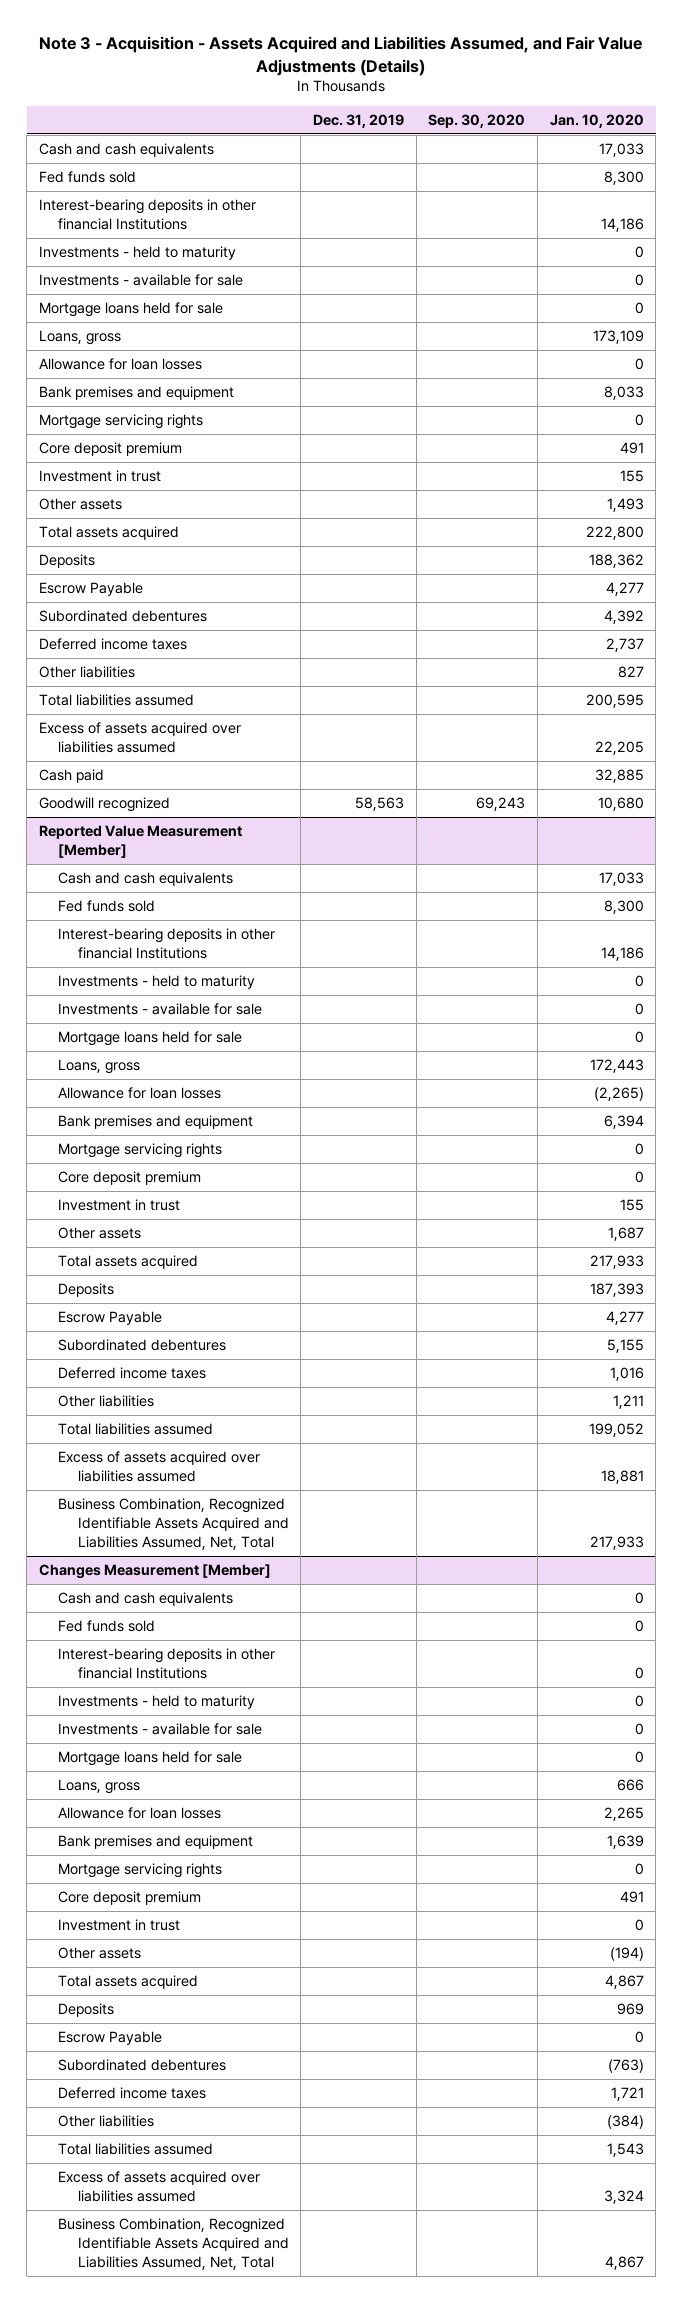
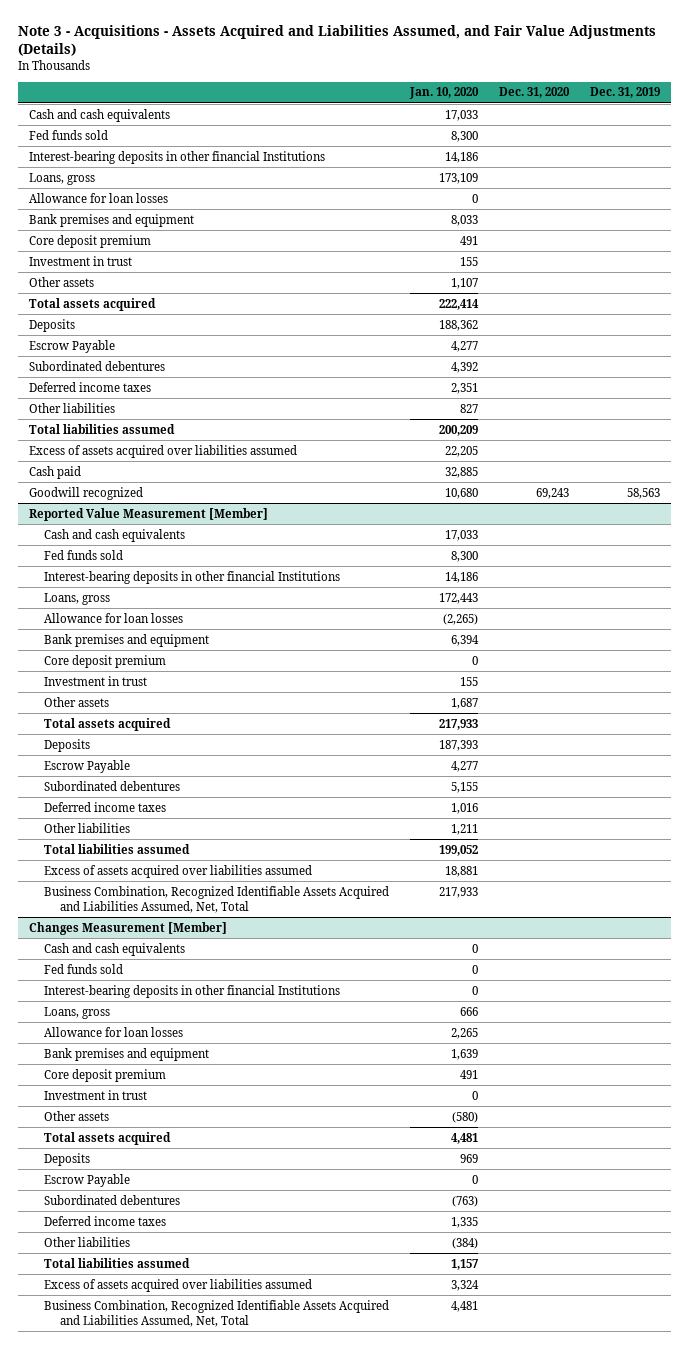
[39,36,643,76] Note 3 - Acquisition - Assets Acquired and Liabilities Assumed, and Fair Value Adjustments (Details) -> [17,25,656,57] Note 3 - Acquisitions - Assets Acquired and Liabilities Assumed, and Fair Value Adjustments (Details)
[428,113,526,128] Sep. 30, 2020 -> none
none -> [499,87,571,99] Dec. 31, 2020
[39,246,237,261] Investments - held to maturity -> none
[39,274,244,287] Investments - available for sale -> none
[39,302,224,318] Mortgage loans held for sale -> none
[39,414,204,430] Mortgage servicing rights -> none
[606,498,644,513] 1,493 -> [451,277,479,289] 1,107
[585,526,644,541] 222,800 -> [439,298,480,310] 222,414
[605,638,644,653] 2,737 -> [451,382,479,394] 2,351
[585,694,644,709] 200,595 -> [439,424,479,436] 200,209
[58,975,256,990] Investments - held to maturity -> none
[58,1003,263,1016] Investments - available for sale -> none
[58,1031,243,1047] Mortgage loans held for sale -> none
[58,1143,223,1159] Mortgage servicing rights -> none
[58,1695,256,1710] Investments - held to maturity -> none
[58,1723,263,1736] Investments - available for sale -> none
[58,1751,243,1767] Mortgage loans held for sale -> none
[58,1863,223,1879] Mortgage servicing rights -> none
[609,1947,644,1962] (194) -> [452,1111,479,1123] (580)
[604,1975,644,1990] 4,867 -> [451,1132,479,1144] 4,481
[610,2087,644,2102] 1,721 -> [451,1216,479,1228] 1,335
[606,2143,644,2158] 1,543 -> [451,1258,480,1270] 1,157
[604,2255,644,2270] 4,867 -> [451,1300,479,1312] 4,481

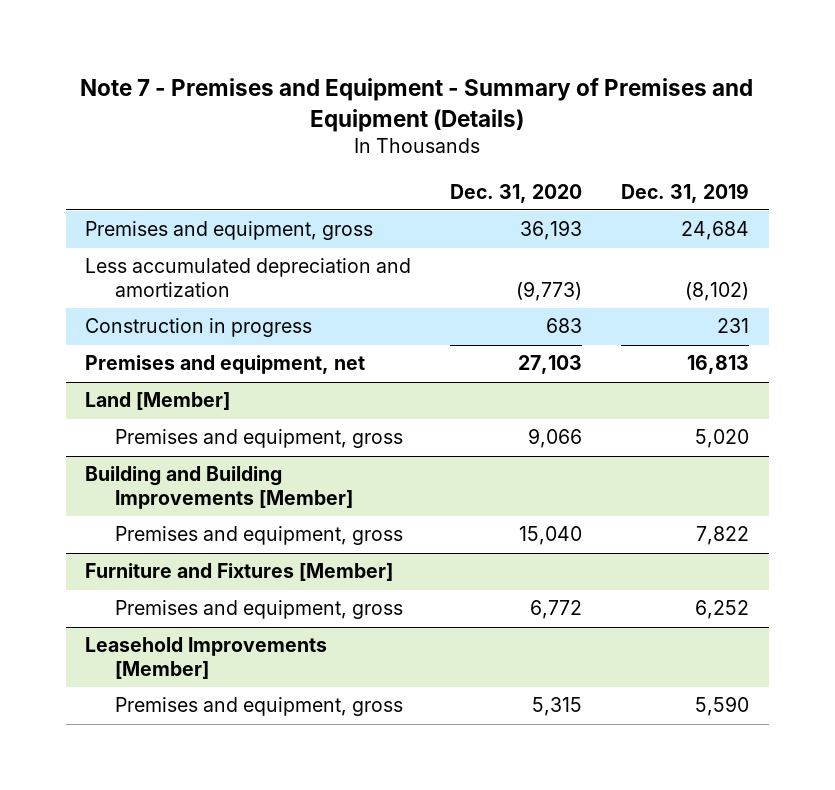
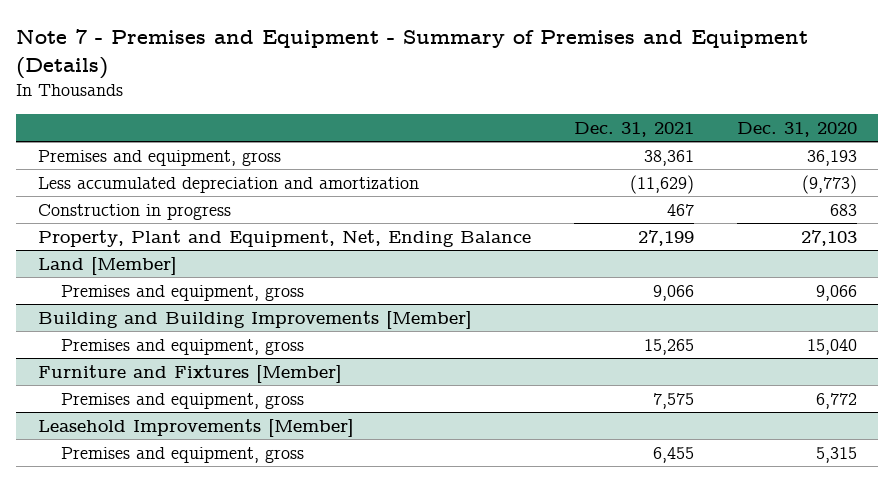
[621,182,750,203] Dec. 31, 2019 -> none
none -> [573,122,694,138] Dec. 31, 2021
[85,355,366,375] Premises and equipment, net -> [37,229,531,247] Property, Plant and Equipment, Net, Ending Balance

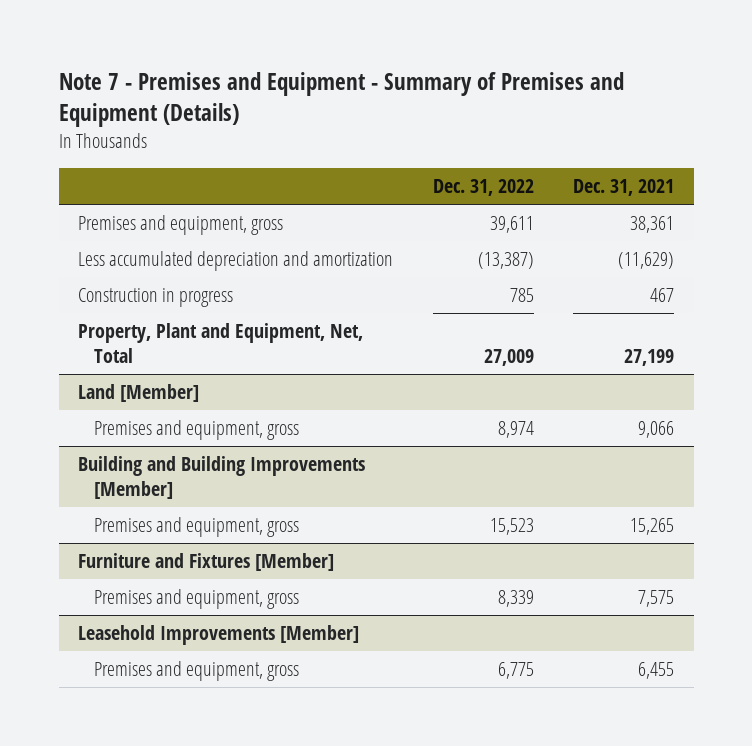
[736,122,857,138] Dec. 31, 2020 -> none
none -> [432,178,534,196] Dec. 31, 2022
[37,229,531,247] Property, Plant and Equipment, Net, Ending Balance -> [78,323,364,363] Property, Plant and Equipment, Net, Total

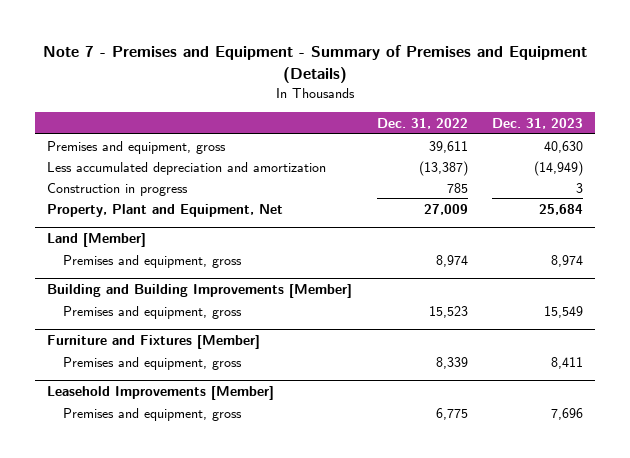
[572,178,674,196] Dec. 31, 2021 -> none
none -> [491,118,583,130] Dec. 31, 2023
[78,323,364,363] Property, Plant and Equipment, Net, Total -> [47,203,284,217] Property, Plant and Equipment, Net

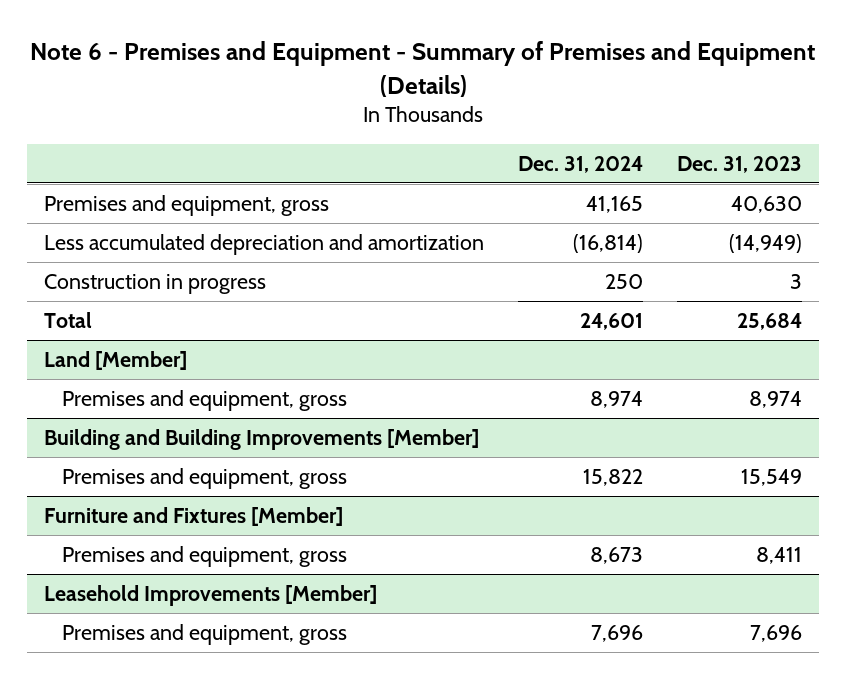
[43,45,588,84] Note 7 - Premises and Equipment - Summary of Premises and Equipment (Details) -> [30,41,816,97] Note 6 - Premises and Equipment - Summary of Premises and Equipment (Details)
[376,118,468,130] Dec. 31, 2022 -> none
none -> [518,155,644,173] Dec. 31, 2024
[47,203,284,217] Property, Plant and Equipment, Net -> [44,312,93,329] Total

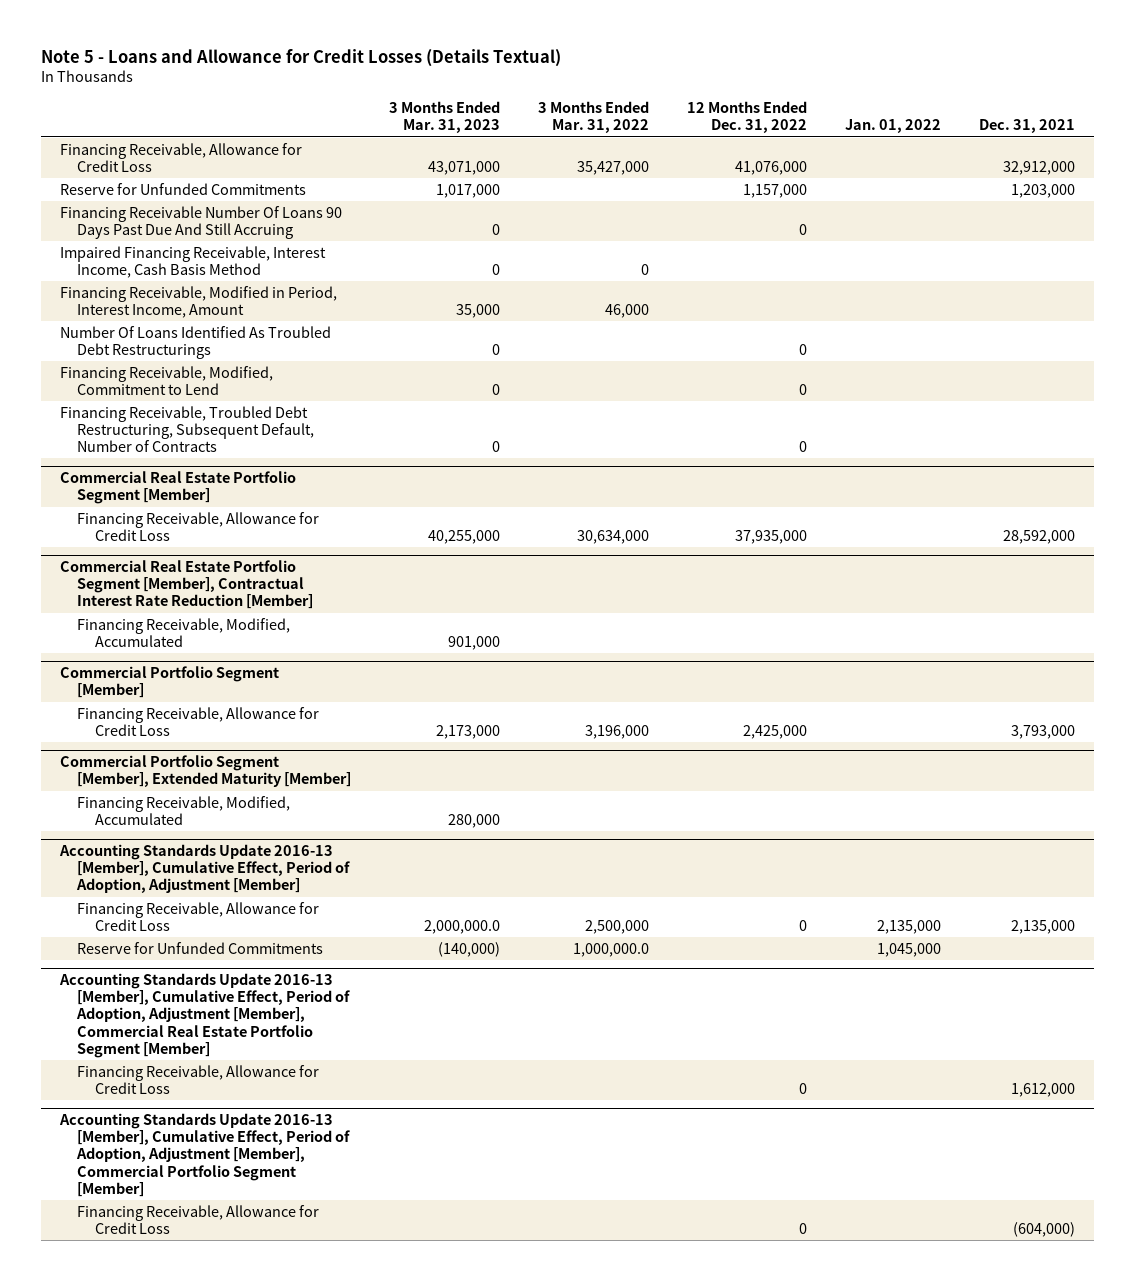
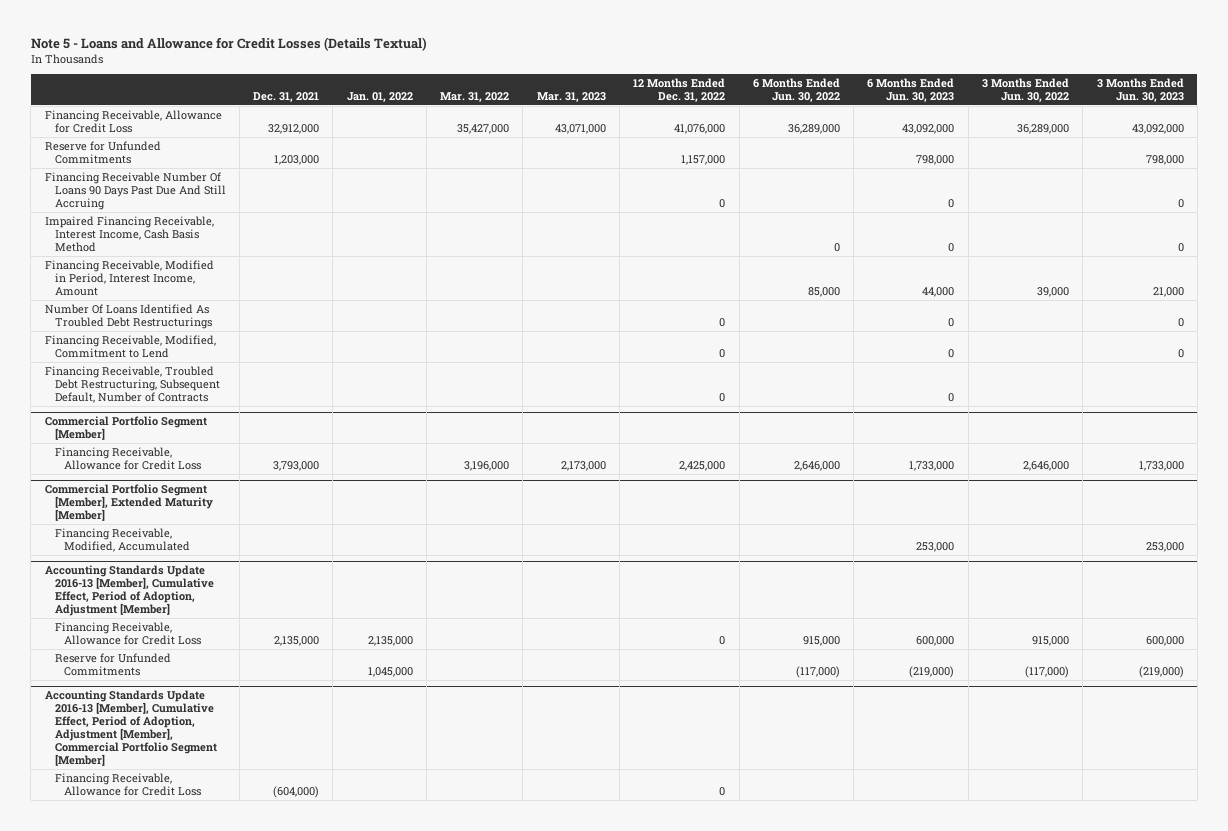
[389,101,501,134] 3 Months Ended Mar. 31, 2023 -> none
[538,101,650,134] 3 Months Ended Mar. 31, 2022 -> none
none -> [440,92,510,103] Mar. 31, 2022
none -> [536,92,606,103] Mar. 31, 2023
none -> [752,78,840,103] 6 Months Ended Jun. 30, 2022
none -> [867,78,955,103] 6 Months Ended Jun. 30, 2023
none -> [981,78,1069,103] 3 Months Ended Jun. 30, 2022
none -> [1096,78,1184,103] 3 Months Ended Jun. 30, 2023
[59,471,296,505] Commercial Real Estate Portfolio Segment [Member] -> none
[77,511,320,541] Financing Receivable, Allowance for Credit Loss -> none
[59,560,314,610] Commercial Real Estate Portfolio Segment [Member], Contractual Interest Rate Reduction [Member] -> none
[77,617,291,647] Financing Receivable, Modified, Accumulated -> none
[58,973,351,1058] Accounting Standards Update 2016-13 [Member], Cumulative Effect, Period of Adoption, Adjustment [Member], Commercial Real Estate Portfolio Segment [Member] -> none
[77,1064,320,1094] Financing Receivable, Allowance for Credit Loss -> none

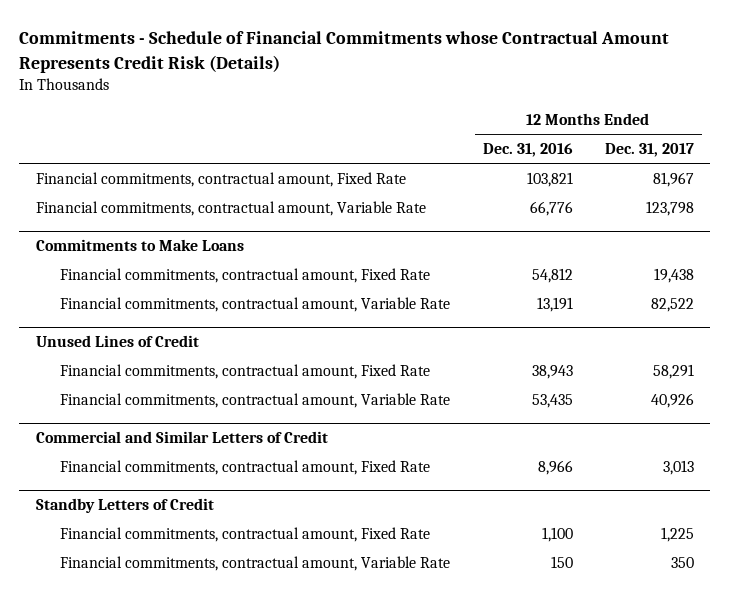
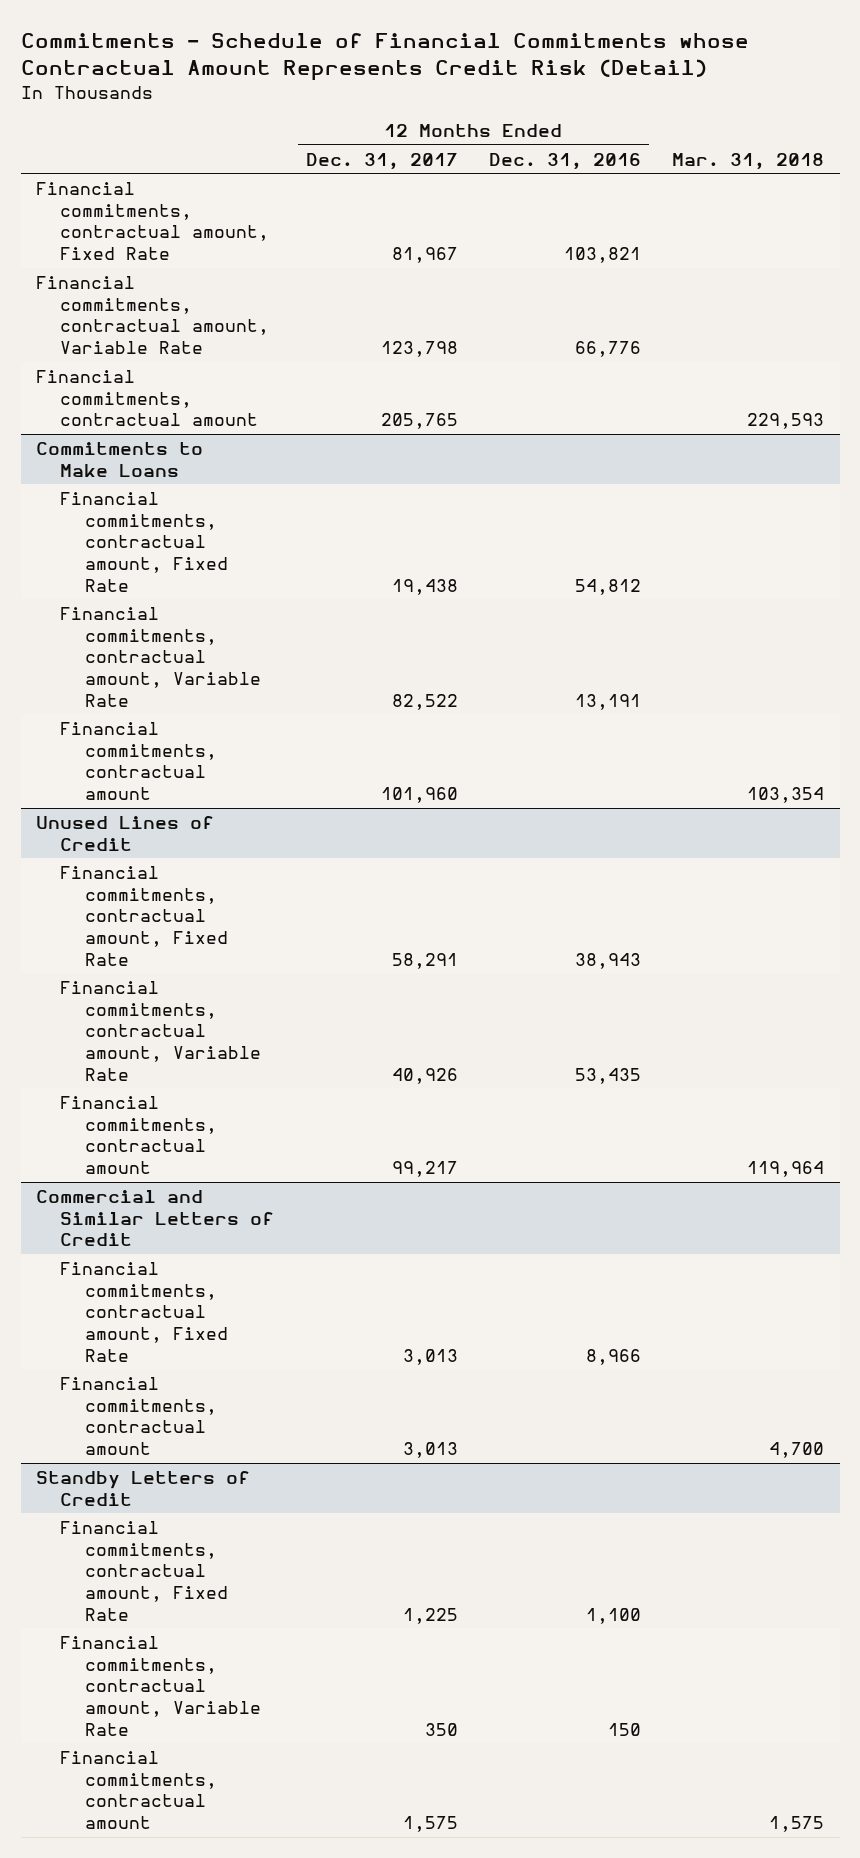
[19,30,670,73] Commitments - Schedule of Financial Commitments whose Contractual Amount Represents Credit Risk (Details) -> [20,32,749,82] Commitments - Schedule of Financial Commitments whose Contractual Amount Represents Credit Risk (Detail)
none -> [671,152,824,170] Mar. 31, 2018
none -> [36,369,259,427] Financial commitments, contractual amount
none -> [60,721,217,801] Financial commitments, contractual amount
none -> [60,1095,217,1175] Financial commitments, contractual amount
none -> [60,1376,217,1456] Financial commitments, contractual amount
none -> [60,1750,217,1830] Financial commitments, contractual amount

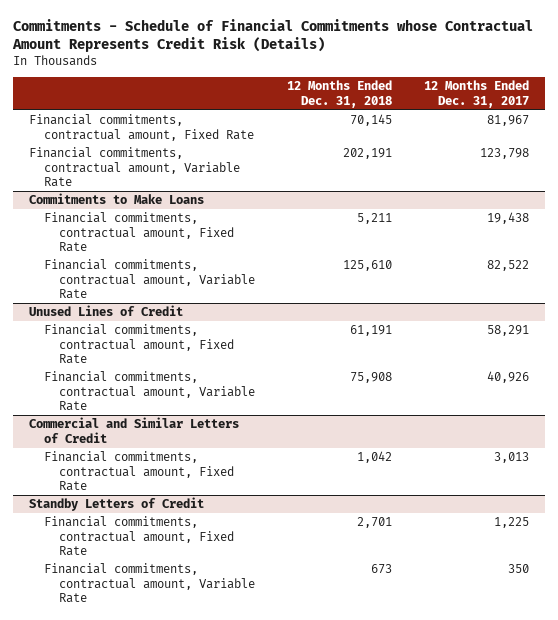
[20,32,749,82] Commitments - Schedule of Financial Commitments whose Contractual Amount Represents Credit Risk (Detail) -> [11,19,533,53] Commitments - Schedule of Financial Commitments whose Contractual Amount Represents Credit Risk (Details)
[488,152,641,170] Dec. 31, 2016 -> none
[671,152,824,170] Mar. 31, 2018 -> none
none -> [286,80,392,108] 12 Months Ended Dec. 31, 2018
[36,369,259,427] Financial commitments, contractual amount -> none
[60,721,217,801] Financial commitments, contractual amount -> none
[60,1095,217,1175] Financial commitments, contractual amount -> none
[60,1376,217,1456] Financial commitments, contractual amount -> none
[60,1750,217,1830] Financial commitments, contractual amount -> none

